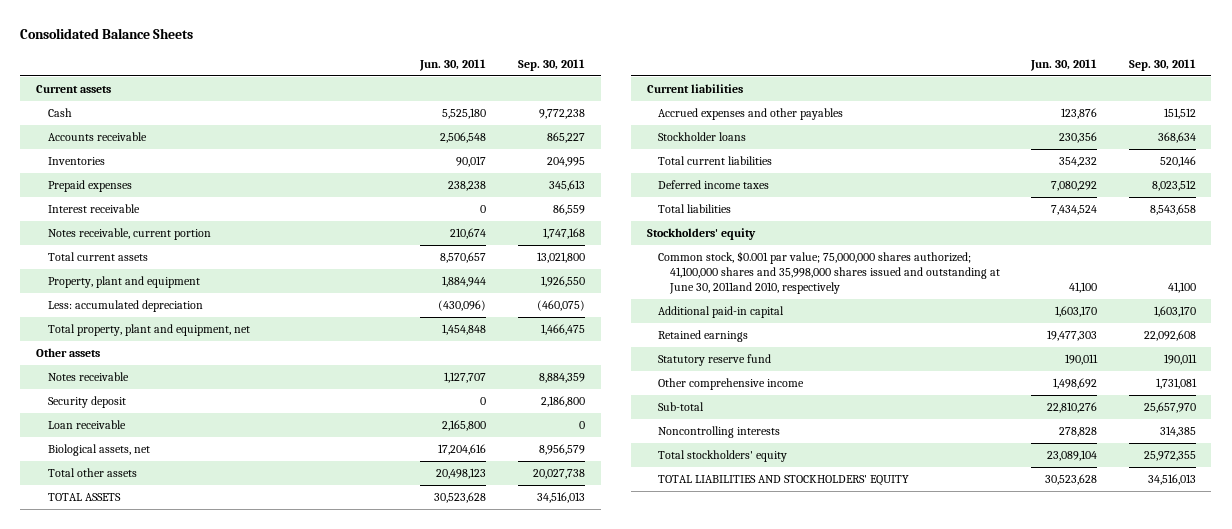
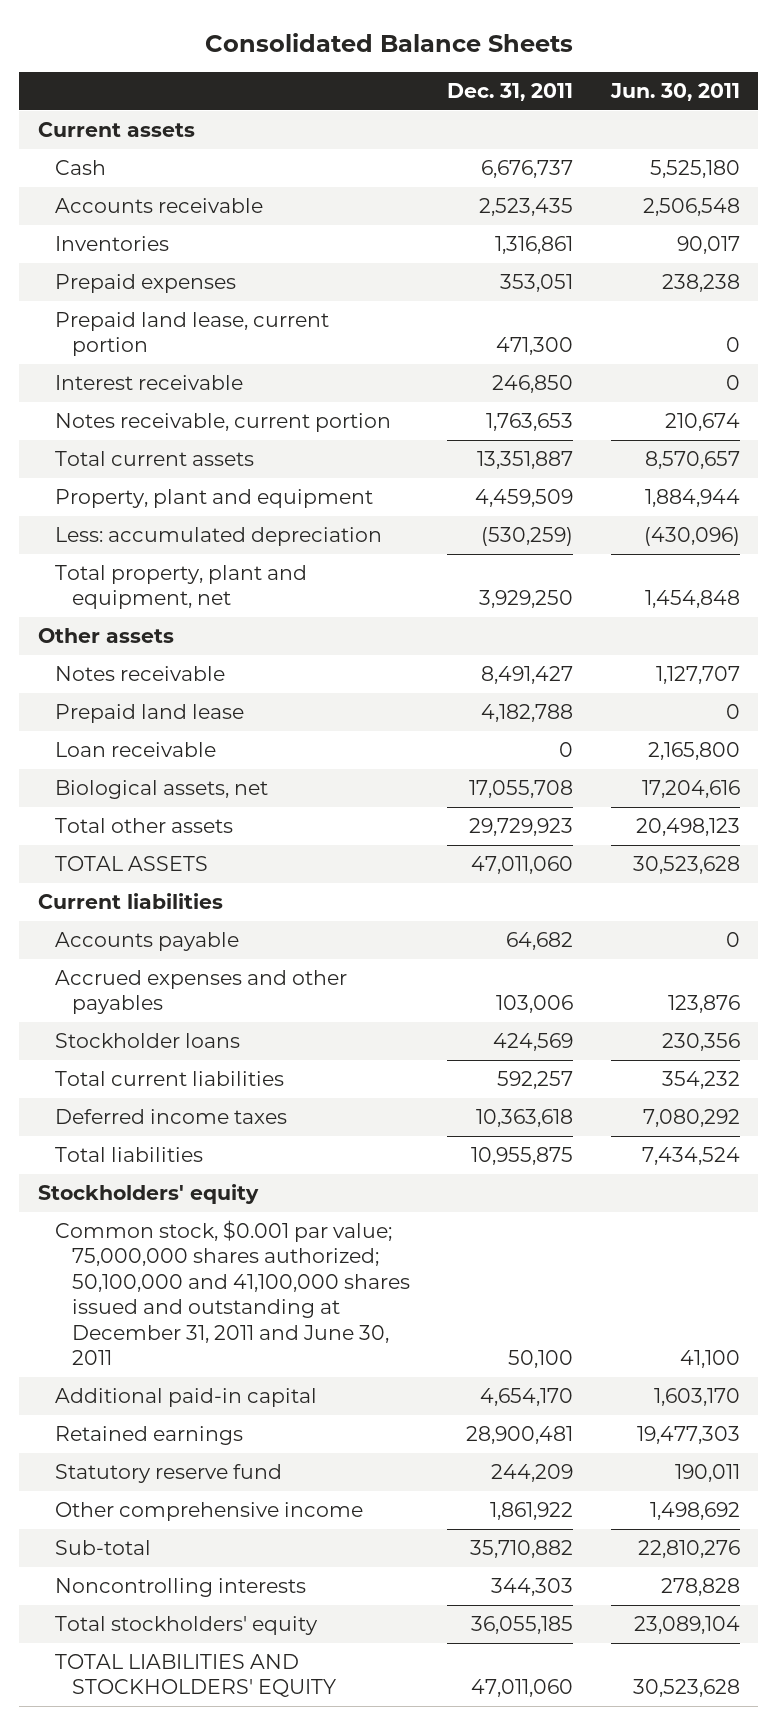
[518,58,586,71] Sep. 30, 2011 -> none
none -> [447,83,574,102] Dec. 31, 2011
none -> [55,312,330,357] Prepaid land lease, current portion
[47,396,126,409] Security deposit -> none
none -> [55,704,245,724] Prepaid land lease
none -> [55,932,240,952] Accounts payable
[658,251,1000,294] Common stock, $0.001 par value; 75,000,000 shares authorized; 41,100,000 shares and 35,998,000 shares issued and outstanding at June 30, 2011and 2010, respectively -> [55,1220,411,1366] Common stock, $0.001 par value; 75,000,000 shares authorized; 50,100,000 and 41,100,000 shares issued and outstanding at December 31, 2011 and June 30, 2011

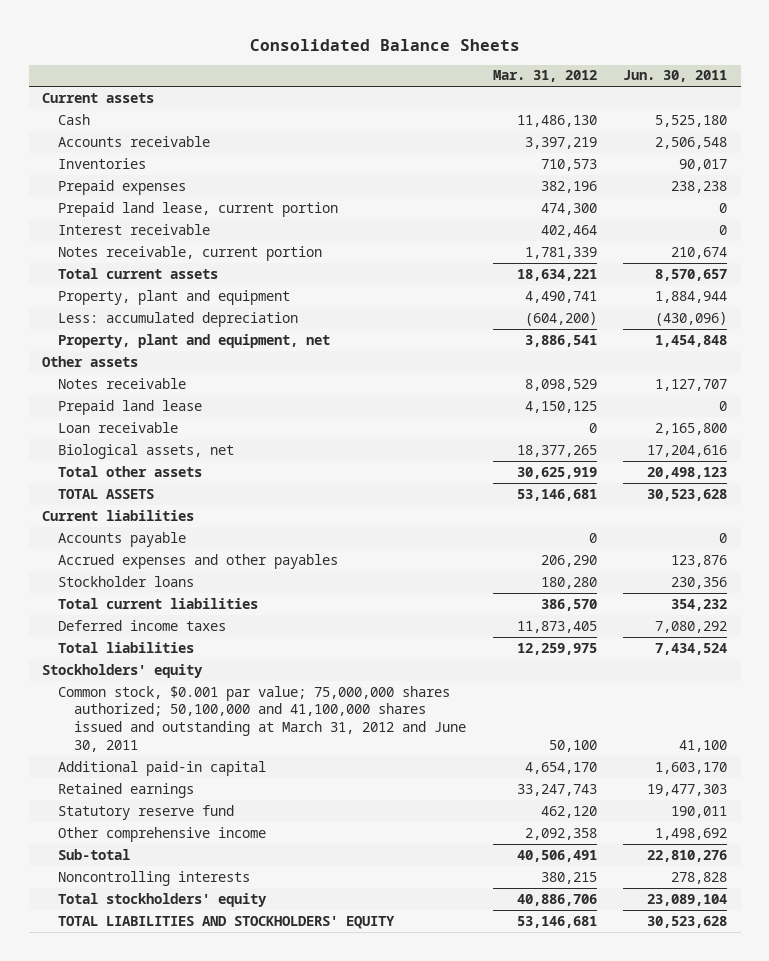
[447,83,574,102] Dec. 31, 2011 -> none
none -> [492,70,597,83] Mar. 31, 2012
[55,565,308,610] Total property, plant and equipment, net -> [58,333,331,348] Property, plant and equipment, net
[55,1220,411,1366] Common stock, $0.001 par value; 75,000,000 shares authorized; 50,100,000 and 41,100,000 shares issued and outstanding at December 31, 2011 and June 30, 2011 -> [58,685,467,752] Common stock, $0.001 par value; 75,000,000 shares authorized; 50,100,000 and 41,100,000 shares issued and outstanding at March 31, 2012 and June 30, 2011

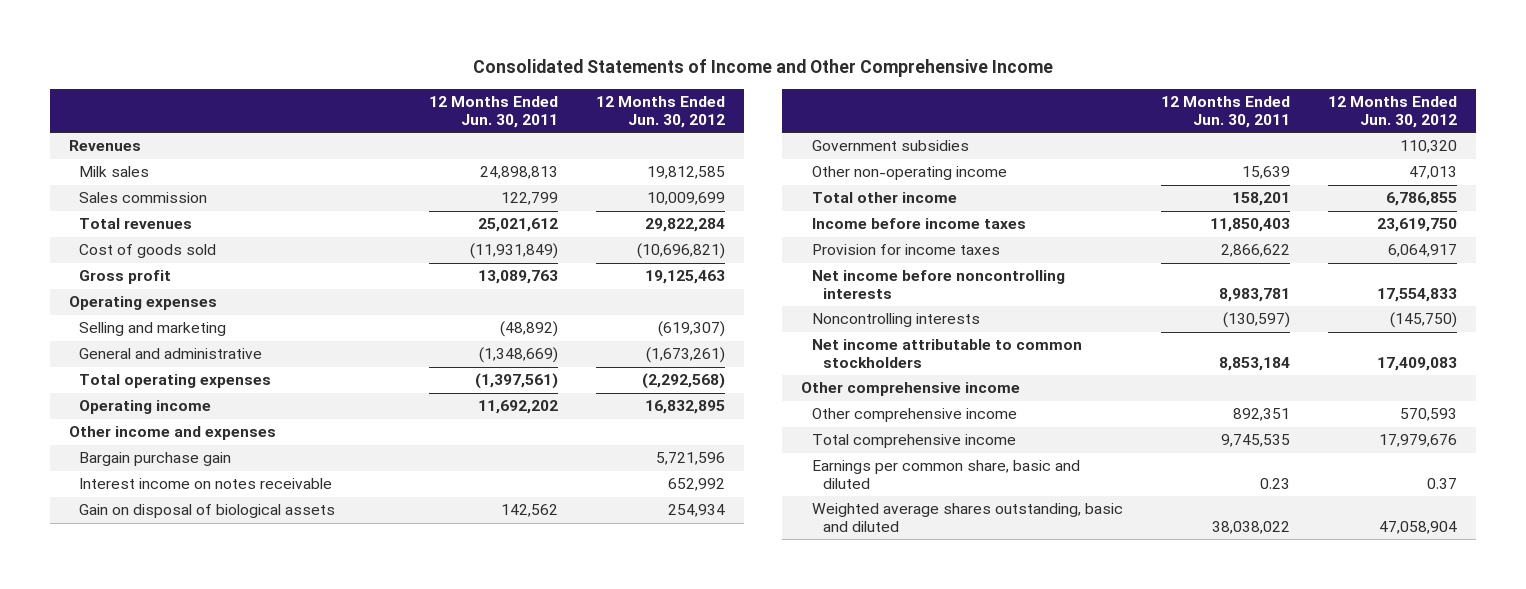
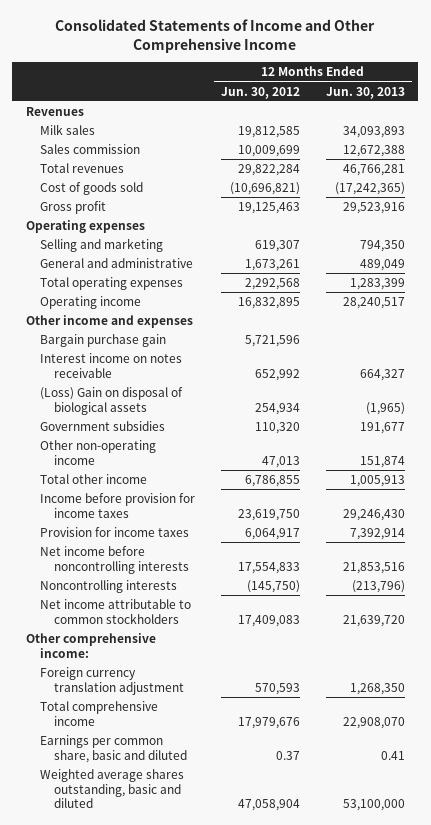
[428,95,558,128] 12 Months Ended Jun. 30, 2011 -> none
none -> [326,86,406,99] Jun. 30, 2013
[657,321,725,338] (619,307) -> [254,240,300,253] 619,307
[645,347,725,364] (1,673,261) -> [244,259,300,272] 1,673,261
[641,373,725,390] (2,292,568) -> [244,278,300,291] 2,292,568
[79,504,336,519] Gain on disposal of biological assets -> [39,387,183,415] (Loss) Gain on disposal of biological assets
[811,218,1026,230] Income before income taxes -> [39,493,195,518] Income before provision for income taxes
[801,382,1021,397] Other comprehensive income -> [25,633,156,658] Other comprehensive income:
[811,408,1017,423] Other comprehensive income -> [39,667,184,695] Foreign currency translation adjustment

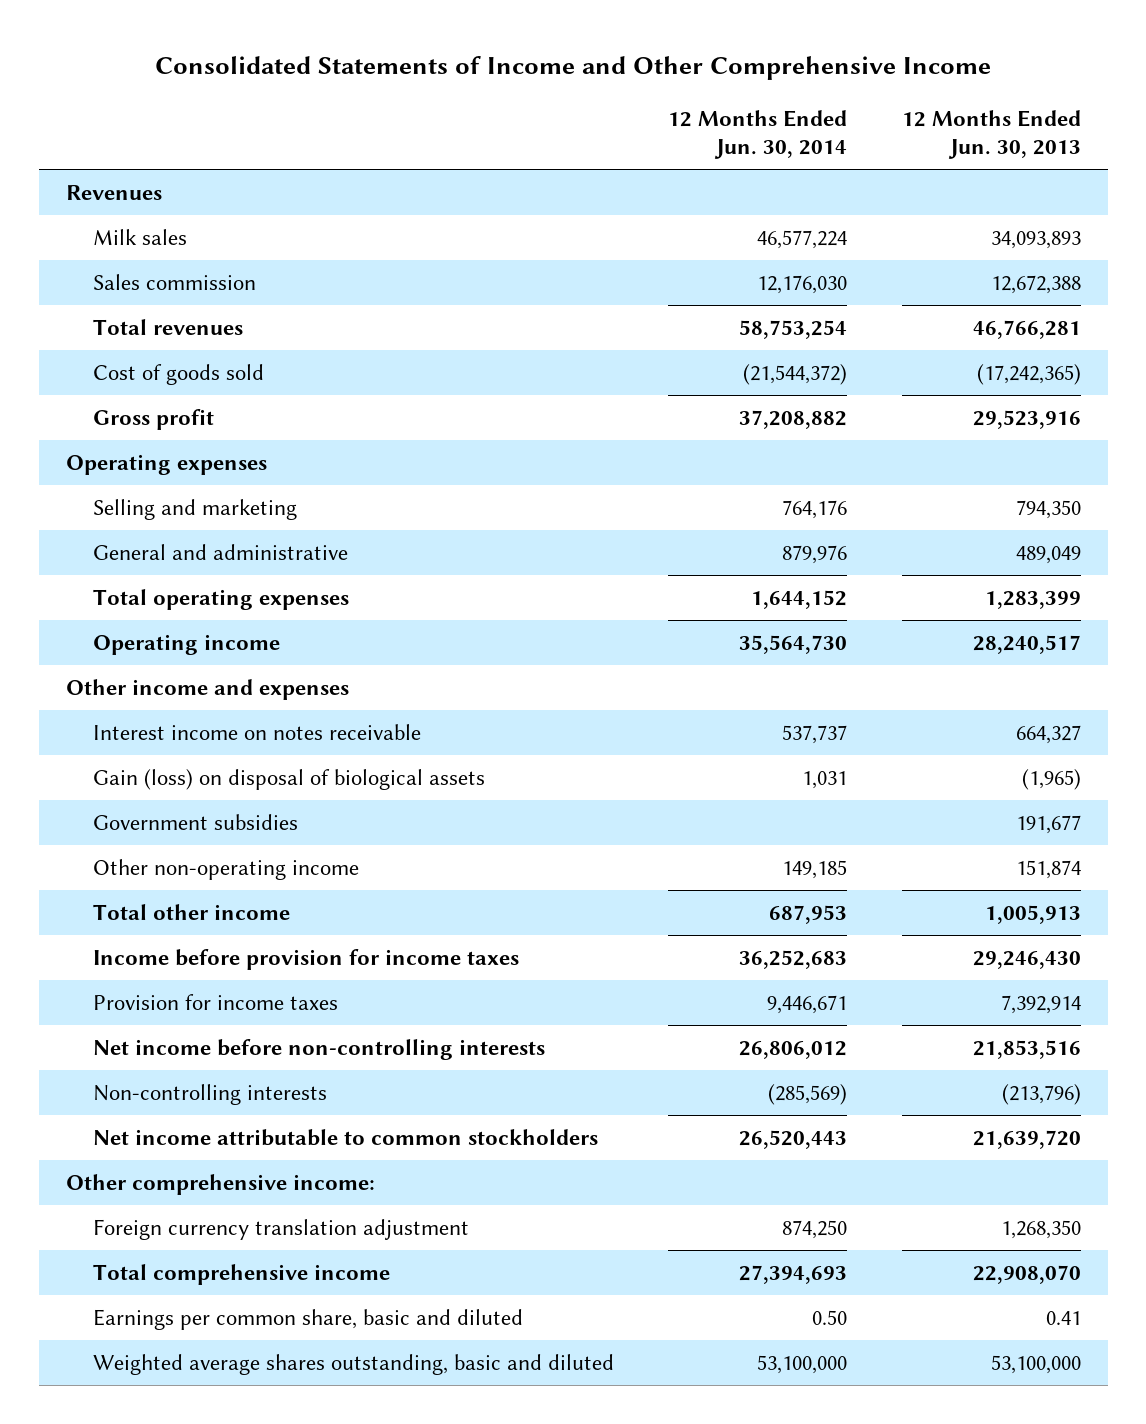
[220,86,300,99] Jun. 30, 2012 -> none
none -> [668,110,848,160] 12 Months Ended Jun. 30, 2014
[39,334,166,348] Bargain purchase gain -> none
[39,387,183,415] (Loss) Gain on disposal of biological assets -> [92,768,485,790] Gain (loss) on disposal of biological assets
[39,546,189,574] Net income before noncontrolling interests -> [92,1038,545,1060] Net income before non-controlling interests
[39,580,177,594] Noncontrolling interests -> [92,1083,327,1105] Non-controlling interests

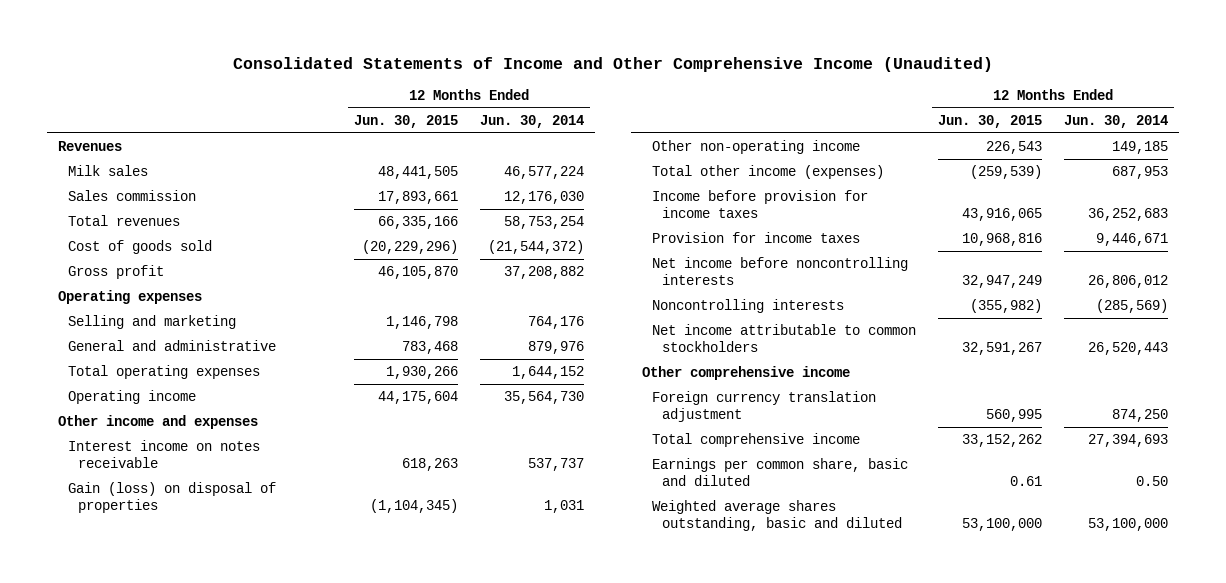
[155,55,992,80] Consolidated Statements of Income and Other Comprehensive Income -> [232,56,993,72] Consolidated Statements of Income and Other Comprehensive Income (Unaudited)
[901,110,1081,160] 12 Months Ended Jun. 30, 2013 -> none
none -> [353,115,458,129] Jun. 30, 2015
[92,813,298,830] Government subsidies -> none
[92,768,485,790] Gain (loss) on disposal of biological assets -> [67,482,276,513] Gain (loss) on disposal of properties
[92,903,290,920] Total other income -> [651,165,884,180] Total other income (expenses)
[92,1038,545,1060] Net income before non-controlling interests -> [651,257,908,285] Net income before noncontrolling interests
[92,1083,327,1105] Non-controlling interests -> [651,299,844,314] Noncontrolling interests
[65,1173,375,1195] Other comprehensive income: -> [641,366,850,381] Other comprehensive income

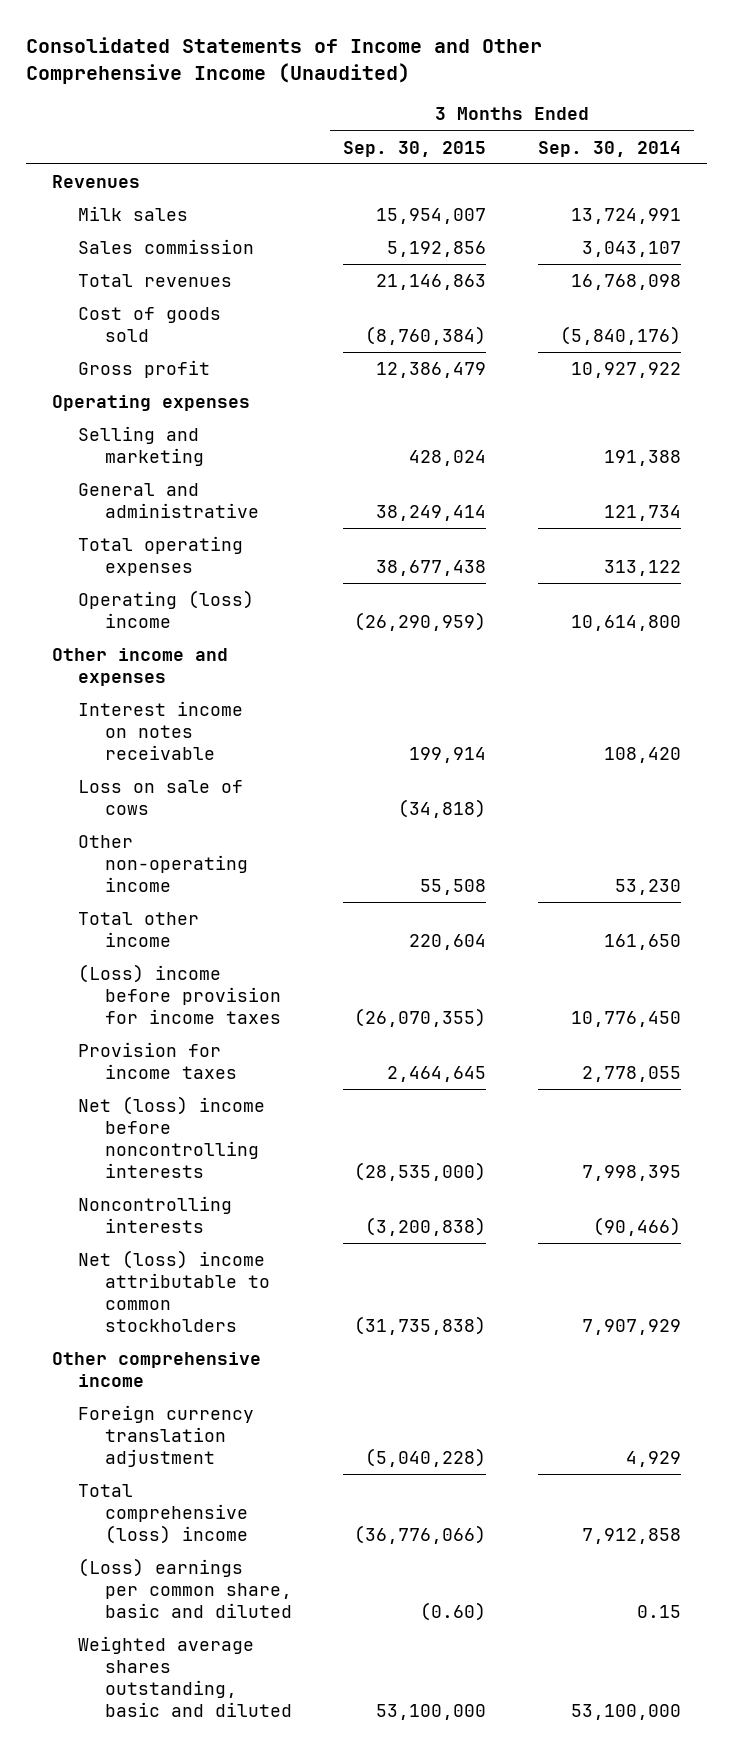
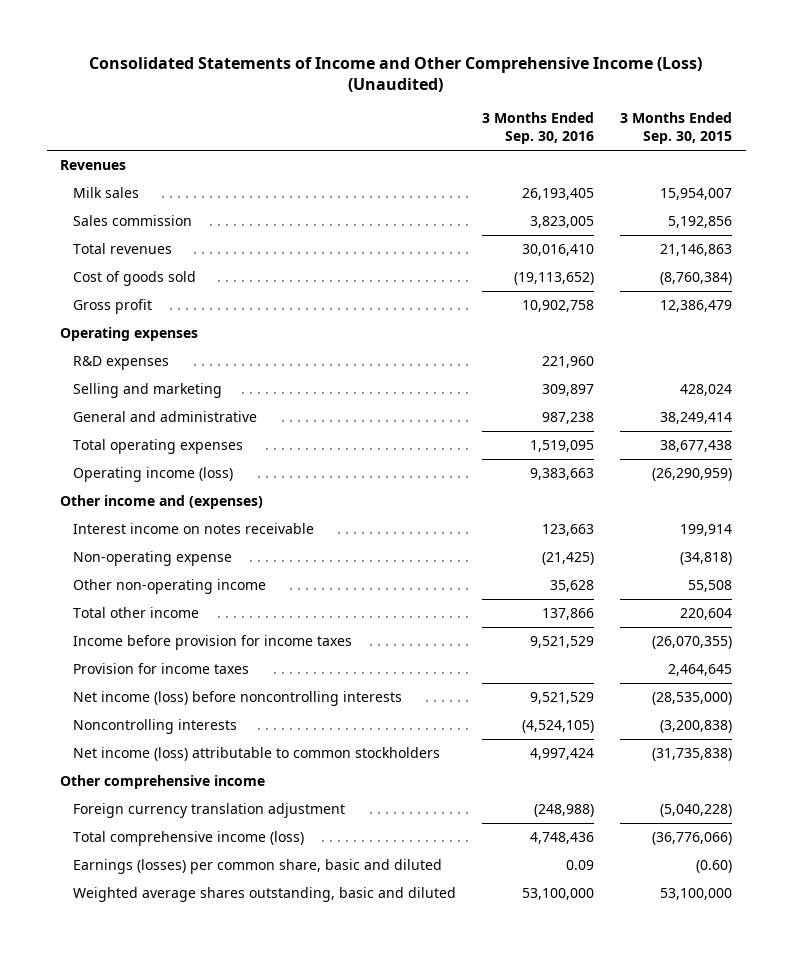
[26,37,543,85] Consolidated Statements of Income and Other Comprehensive Income (Unaudited) -> [89,56,703,93] Consolidated Statements of Income and Other Comprehensive Income (Loss) (Unaudited)
[537,140,681,157] Sep. 30, 2014 -> none
none -> [482,112,595,145] 3 Months Ended Sep. 30, 2016
none -> [73,356,170,371] R&D expenses
[78,589,255,628] Operating (loss) income -> [73,467,234,483] Operating income (loss)
[52,647,229,686] Other income and expenses -> [60,495,264,510] Other income and (expenses)
[78,779,244,815] Loss on sale of cows -> [73,551,233,567] Non-operating expense
[78,963,281,1024] (Loss) income before provision for income taxes -> [73,635,353,651] Income before provision for income taxes
[78,1095,266,1178] Net (loss) income before noncontrolling interests -> [73,691,403,707] Net income (loss) before noncontrolling interests
[78,1249,270,1332] Net (loss) income attributable to common stockholders -> [73,747,441,762] Net income (loss) attributable to common stockholders
[78,1483,248,1544] Total comprehensive (loss) income -> [73,831,305,847] Total comprehensive income (loss)
[78,1557,292,1618] (Loss) earnings per common share, basic and diluted -> [73,859,443,875] Earnings (losses) per common share, basic and diluted

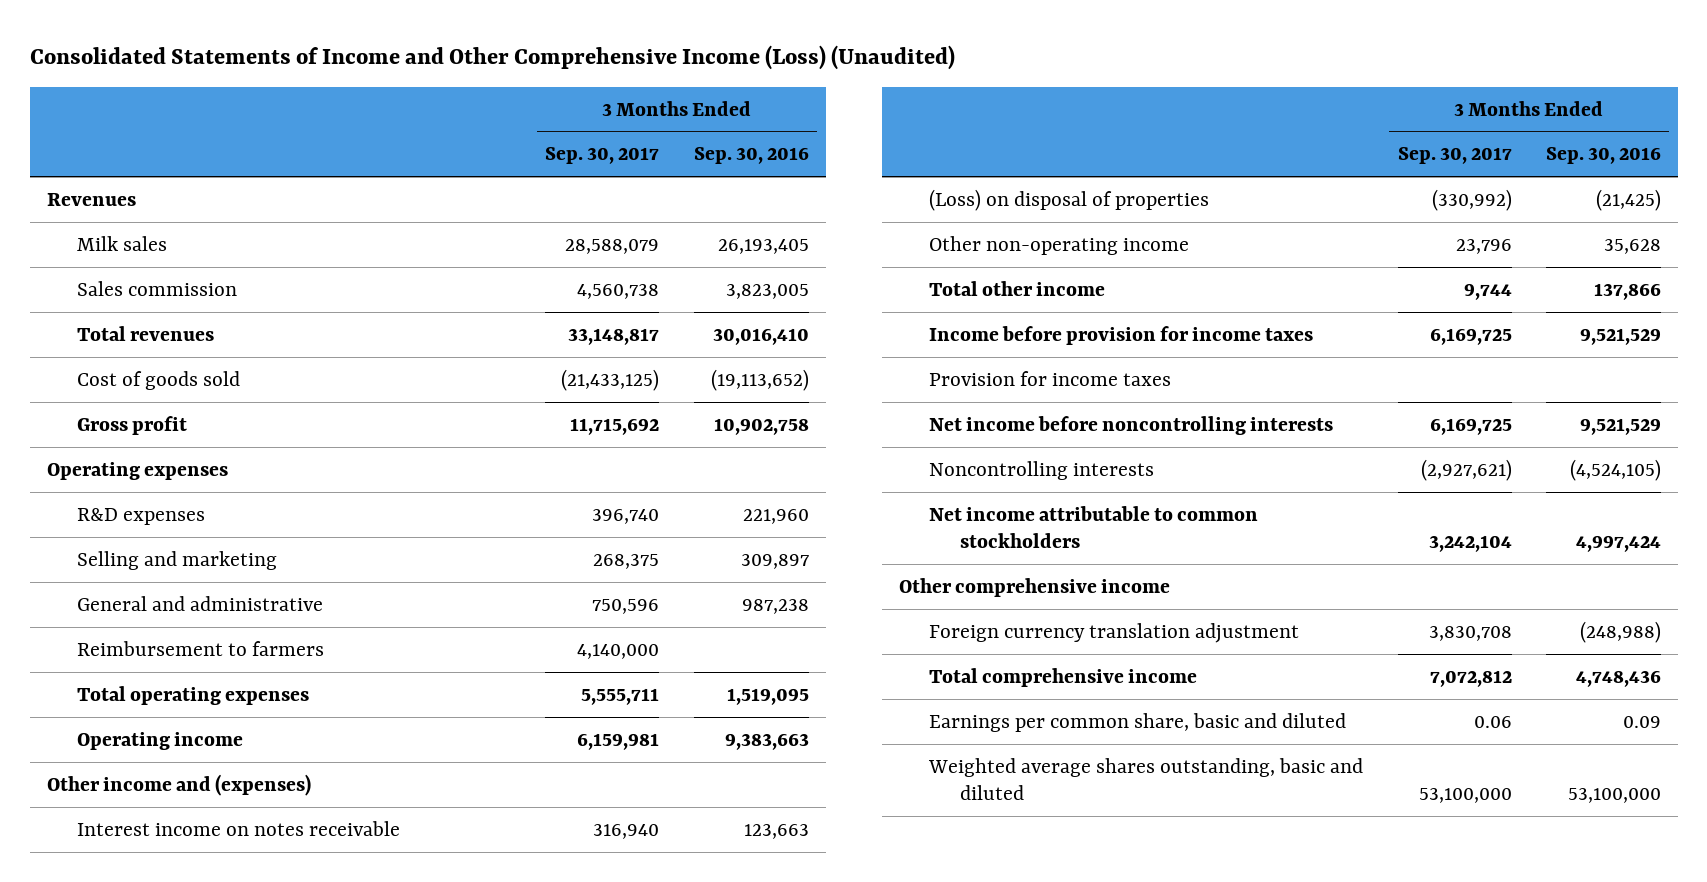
[620,112,733,145] 3 Months Ended Sep. 30, 2015 -> none
none -> [545,147,660,165] Sep. 30, 2017
none -> [77,640,325,656] Reimbursement to farmers
[73,467,234,483] Operating income (loss) -> [77,731,244,750] Operating income
[73,551,233,567] Non-operating expense -> [929,188,1210,211] (Loss) on disposal of properties
[73,691,403,707] Net income (loss) before noncontrolling interests -> [929,415,1334,435] Net income before noncontrolling interests
[73,747,441,762] Net income (loss) attributable to common stockholders -> [929,505,1259,548] Net income attributable to common stockholders
[73,831,305,847] Total comprehensive income (loss) -> [929,667,1198,687] Total comprehensive income
[73,859,443,875] Earnings (losses) per common share, basic and diluted -> [929,712,1347,732] Earnings per common share, basic and diluted

